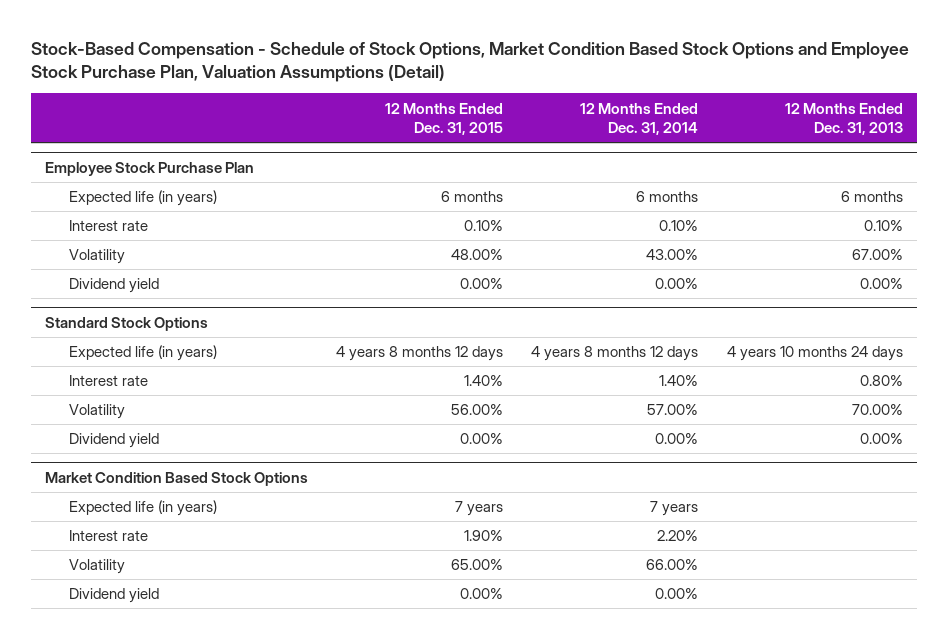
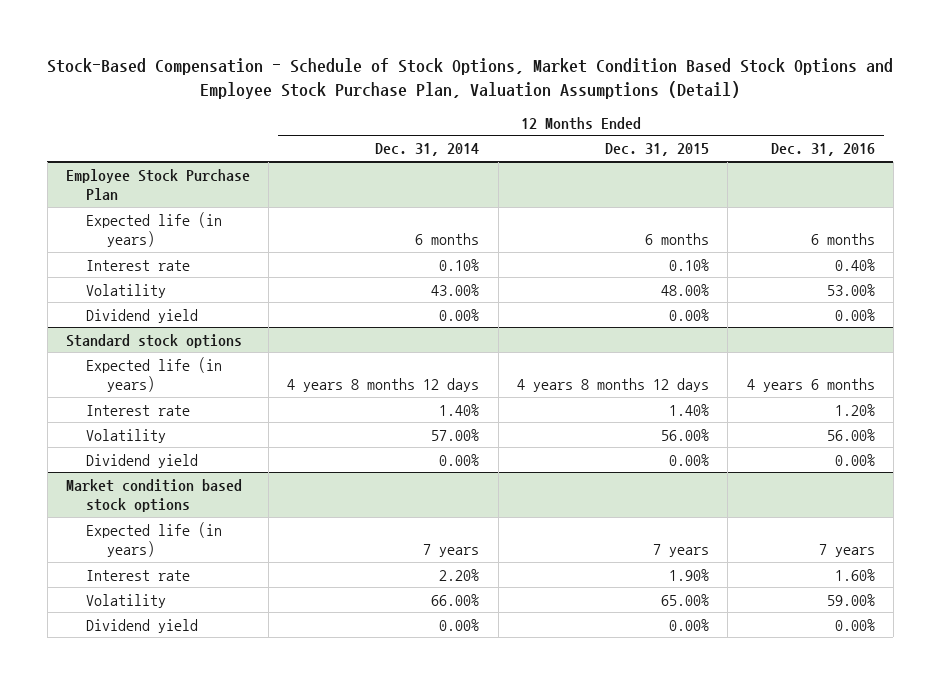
[784,102,903,136] 12 Months Ended Dec. 31, 2013 -> none
none -> [770,143,875,157] Dec. 31, 2016
[45,317,209,332] Standard Stock Options -> [65,333,242,348] Standard stock options
[45,472,309,487] Market Condition Based Stock Options -> [65,478,242,513] Market condition based stock options

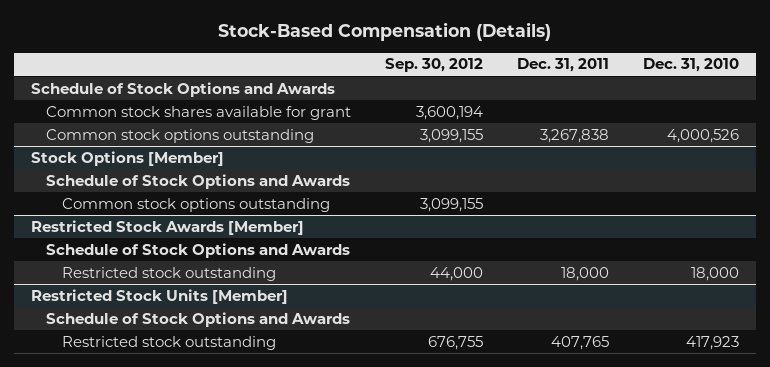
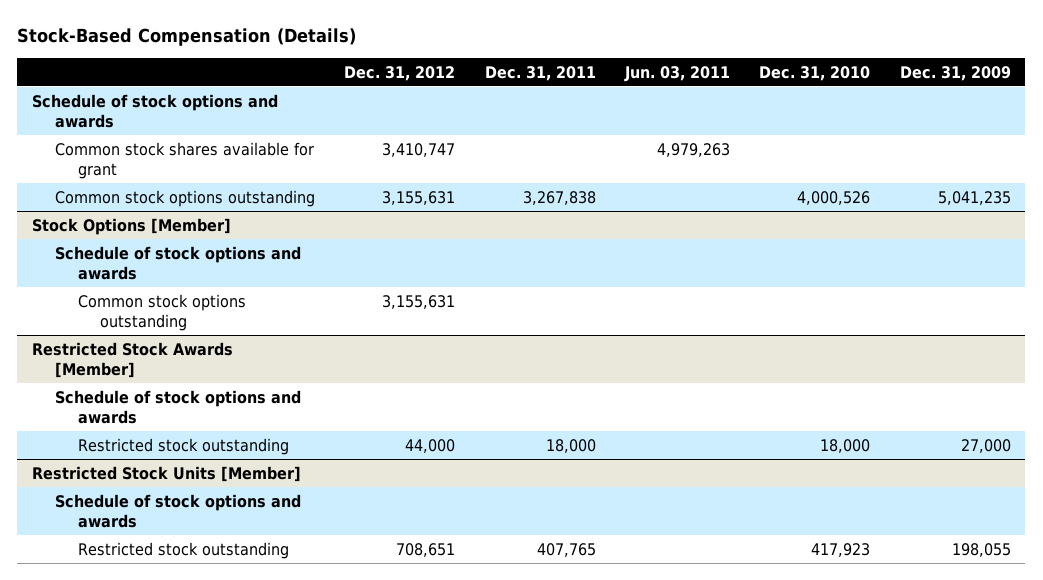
[385,58,484,73] Sep. 30, 2012 -> none
none -> [344,65,456,81] Dec. 31, 2012
none -> [623,65,730,82] Jun. 03, 2011
none -> [899,65,1011,81] Dec. 31, 2009
[30,81,335,97] Schedule of Stock Options and Awards -> [32,93,279,128] Schedule of stock options and awards
[46,173,351,189] Schedule of Stock Options and Awards -> [54,245,301,280] Schedule of stock options and awards
[46,242,351,258] Schedule of Stock Options and Awards -> [54,389,301,424] Schedule of stock options and awards
[46,311,351,327] Schedule of Stock Options and Awards -> [54,493,301,528] Schedule of stock options and awards

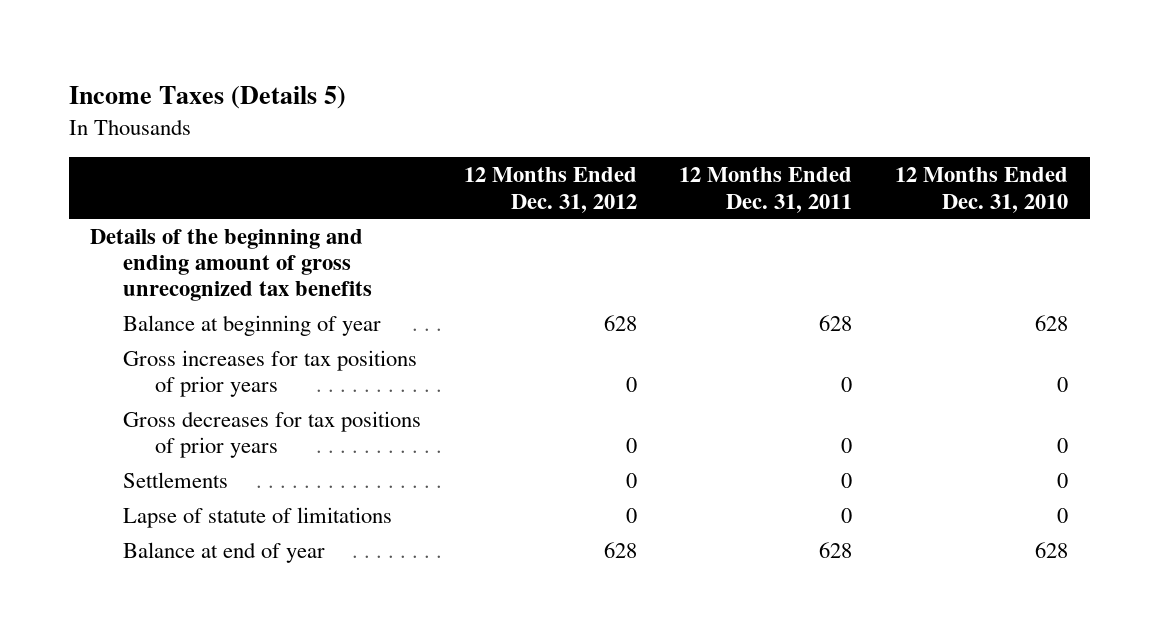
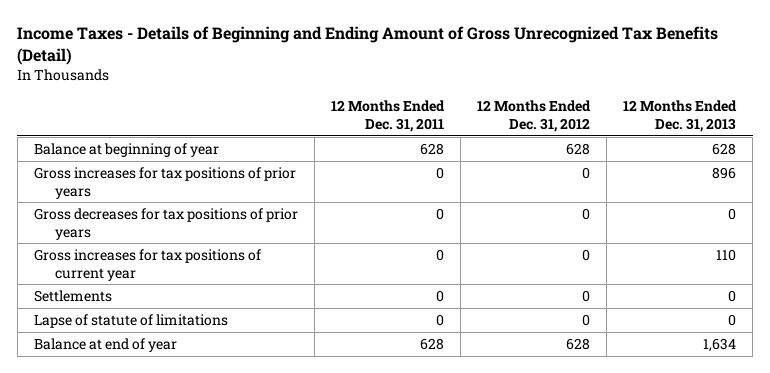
[68,86,346,110] Income Taxes (Details 5) -> [17,26,719,66] Income Taxes - Details of Beginning and Ending Amount of Gross Unrecognized Tax Benefits (Detail)
[895,167,1069,213] 12 Months Ended Dec. 31, 2010 -> none
none -> [623,100,738,133] 12 Months Ended Dec. 31, 2013
[90,228,372,302] Details of the beginning and ending amount of gross unrecognized tax benefits -> none
none -> [33,248,261,281] Gross increases for tax positions of current year

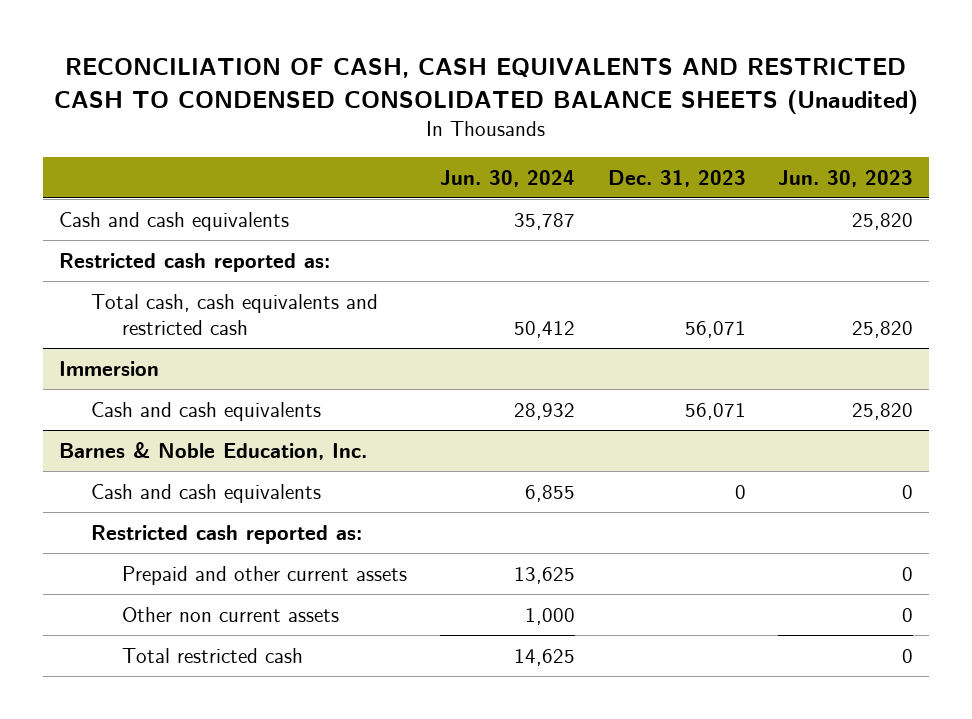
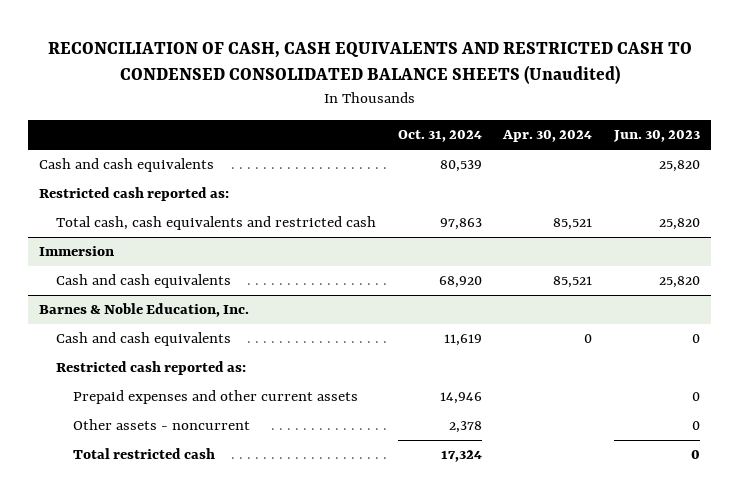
[439,169,575,187] Jun. 30, 2024 -> none
[607,169,746,187] Dec. 31, 2023 -> none
none -> [397,130,482,143] Oct. 31, 2024
none -> [502,130,593,143] Apr. 30, 2024
[122,565,408,585] Prepaid and other current assets -> [73,390,359,405] Prepaid expenses and other current assets
[122,606,340,622] Other non current assets -> [73,419,251,431] Other assets - noncurrent

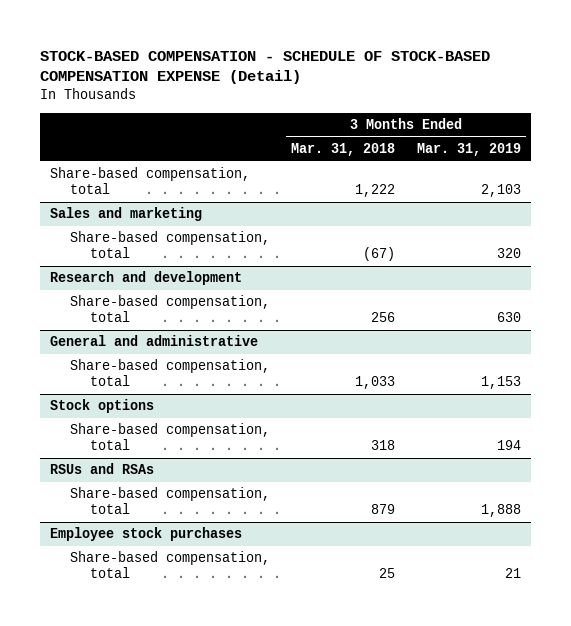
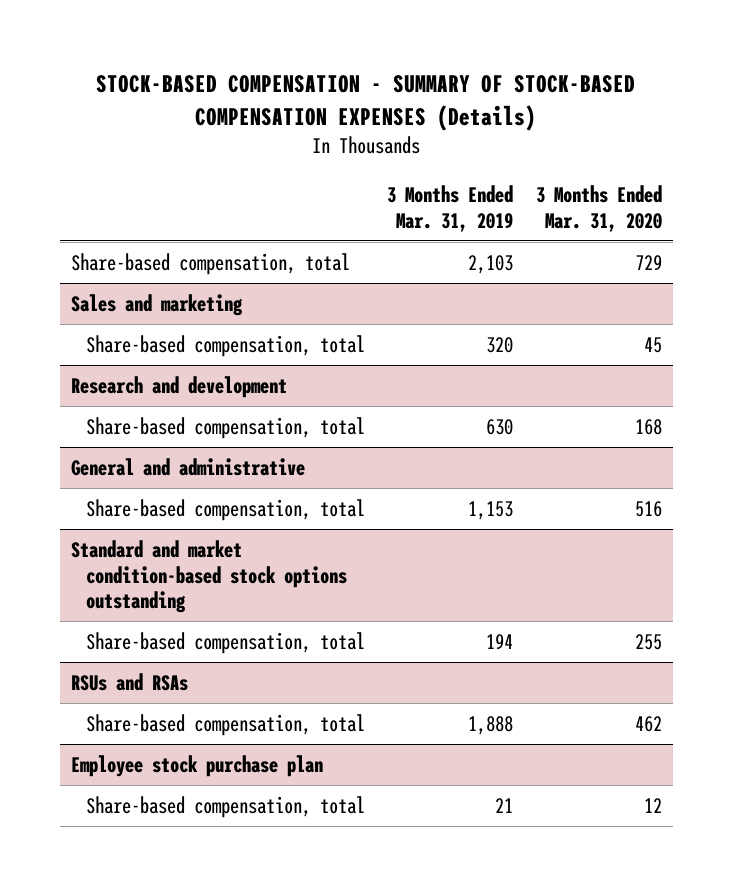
[39,50,490,85] STOCK-BASED COMPENSATION - SCHEDULE OF STOCK-BASED COMPENSATION EXPENSE (Detail) -> [96,75,636,131] STOCK-BASED COMPENSATION - SUMMARY OF STOCK-BASED COMPENSATION EXPENSES (Details)
[291,143,396,157] Mar. 31, 2018 -> none
none -> [535,184,662,232] 3 Months Ended Mar. 31, 2020
[50,399,155,414] Stock options -> [70,539,348,614] Standard and market condition-based stock options outstanding
[50,527,243,542] Employee stock purchases -> [70,754,323,777] Employee stock purchase plan

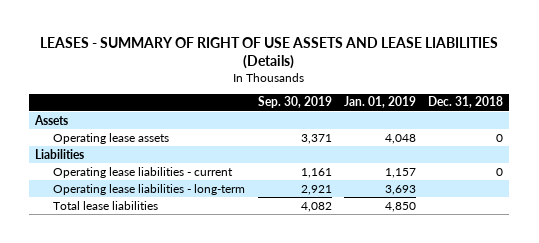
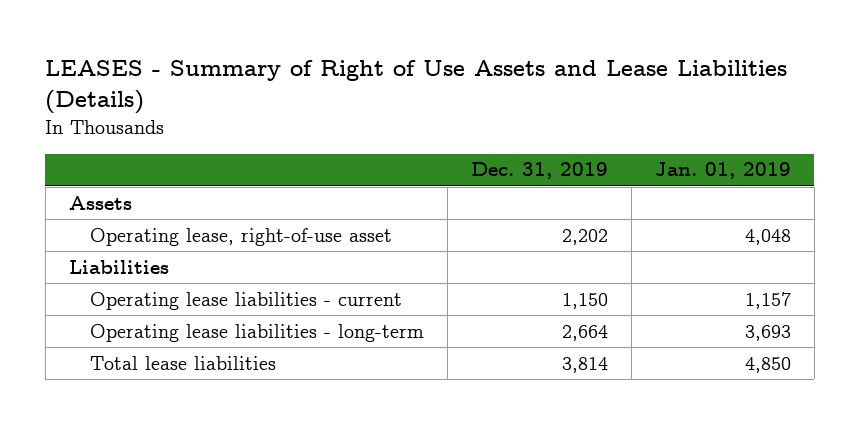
[40,36,499,69] LEASES - SUMMARY OF RIGHT OF USE ASSETS AND LEASE LIABILITIES (Details) -> [45,60,788,114] LEASES - Summary of Right of Use Assets and Lease Liabilities (Details)
[257,96,332,109] Sep. 30, 2019 -> none
[428,96,504,109] Dec. 31, 2018 -> none
none -> [470,162,608,180] Dec. 31, 2019
[53,132,170,144] Operating lease assets -> [89,227,392,246] Operating lease, right-of-use asset

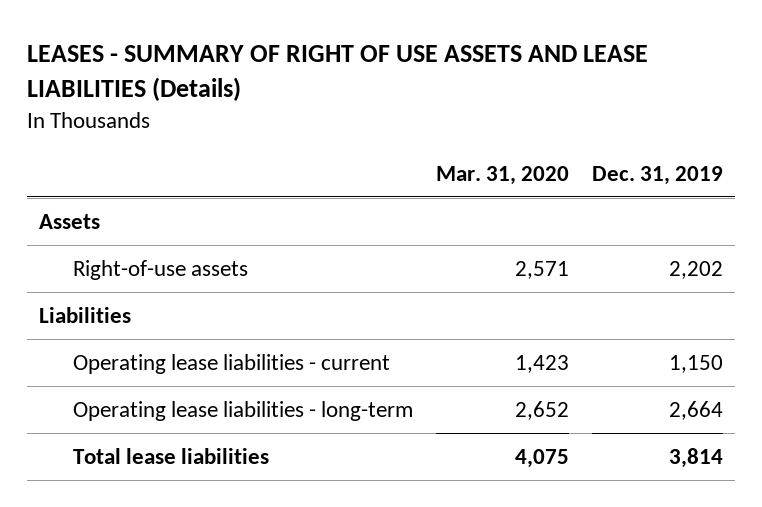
[45,60,788,114] LEASES - Summary of Right of Use Assets and Lease Liabilities (Details) -> [27,45,649,102] LEASES - SUMMARY OF RIGHT OF USE ASSETS AND LEASE LIABILITIES (Details)
[654,162,791,180] Jan. 01, 2019 -> none
none -> [436,165,570,185] Mar. 31, 2020
[89,227,392,246] Operating lease, right-of-use asset -> [73,259,249,280] Right-of-use assets

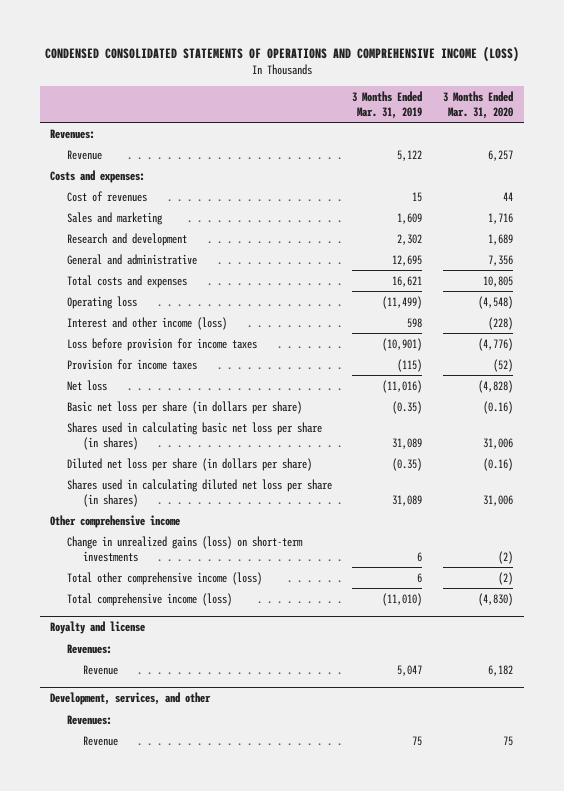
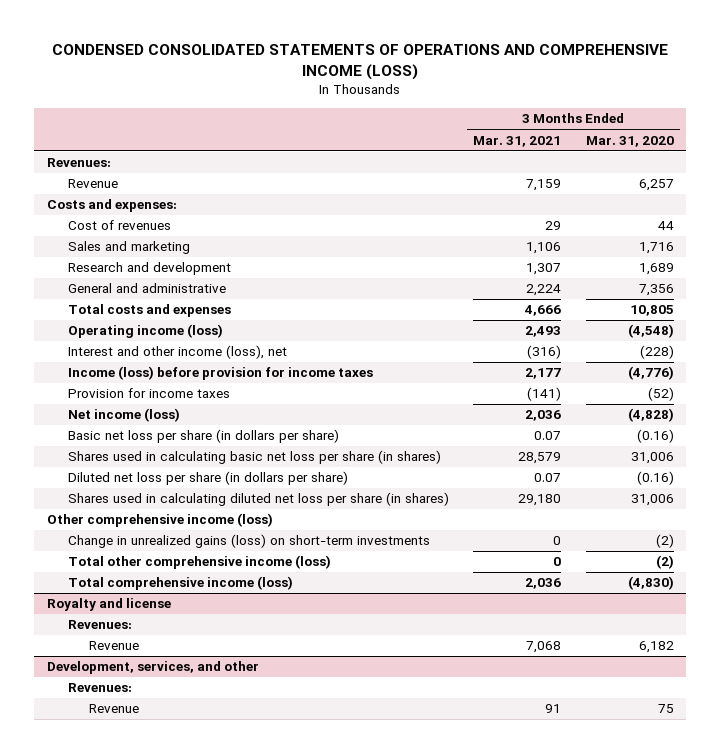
[352,90,423,119] 3 Months Ended Mar. 31, 2019 -> none
none -> [473,135,562,147] Mar. 31, 2021
[66,295,137,309] Operating loss -> [67,324,223,339] Operating income (loss)
[66,316,227,330] Interest and other income (loss) -> [67,345,287,360] Interest and other income (loss), net
[66,337,257,351] Loss before provision for income taxes -> [67,366,373,381] Income (loss) before provision for income taxes
[66,379,107,391] Net loss -> [67,408,180,423] Net income (loss)
[50,514,181,528] Other comprehensive income -> [46,513,273,528] Other comprehensive income (loss)

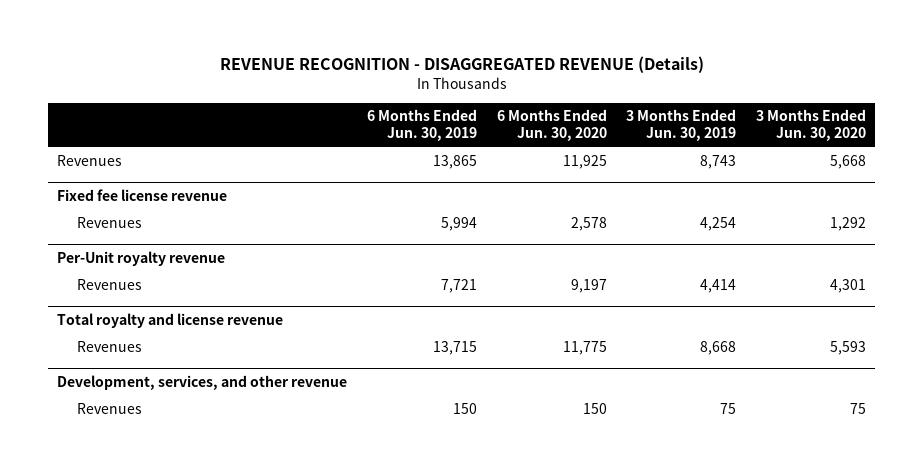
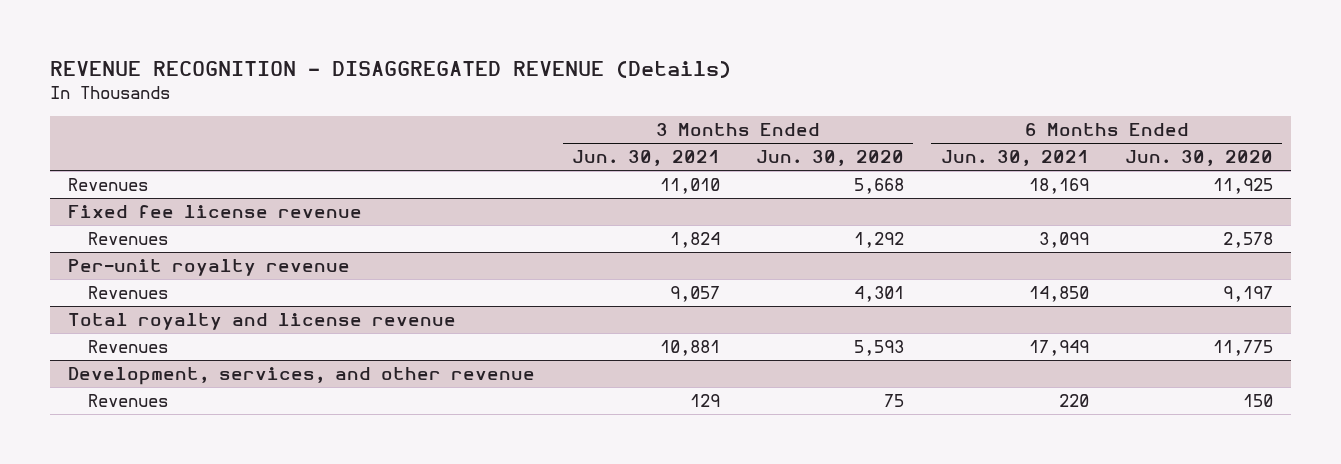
[366,109,477,142] 6 Months Ended Jun. 30, 2019 -> none
[626,109,737,142] 3 Months Ended Jun. 30, 2019 -> none
none -> [571,149,720,166] Jun. 30, 2021
none -> [940,149,1089,166] Jun. 30, 2021
[57,250,226,266] Per-Unit royalty revenue -> [68,258,351,276] Per-unit royalty revenue

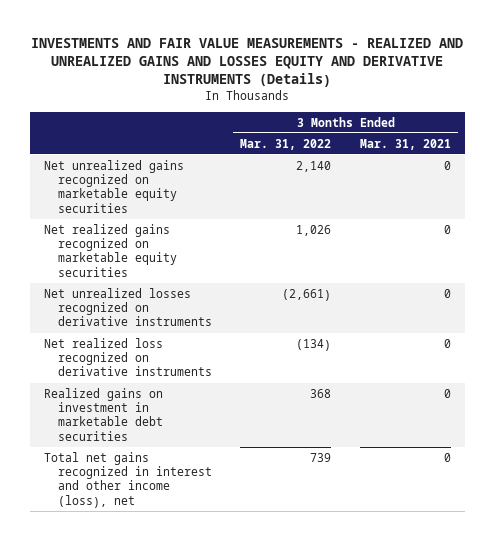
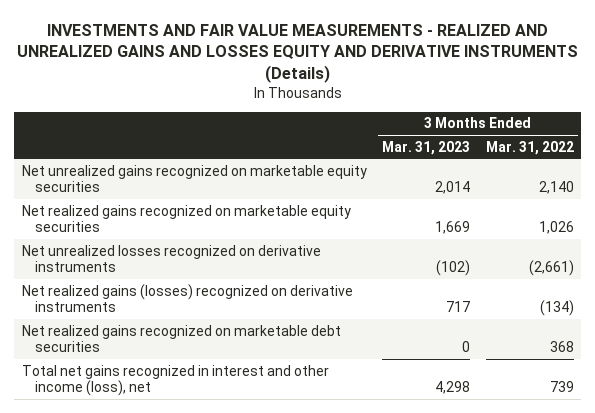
[359,138,451,150] Mar. 31, 2021 -> none
none -> [382,140,471,155] Mar. 31, 2023
[43,337,213,377] Net realized loss recognized on derivative instruments -> [21,283,353,313] Net realized gains (losses) recognized on derivative instruments
[43,387,164,441] Realized gains on investment in marketable debt securities -> [21,324,341,353] Net realized gains recognized on marketable debt securities

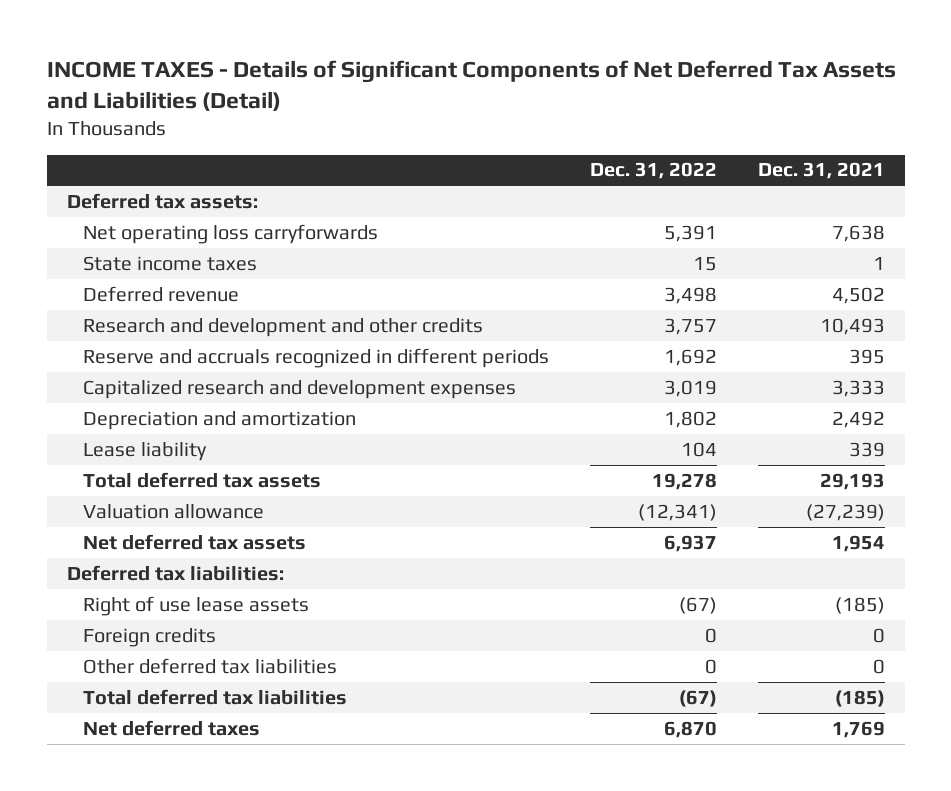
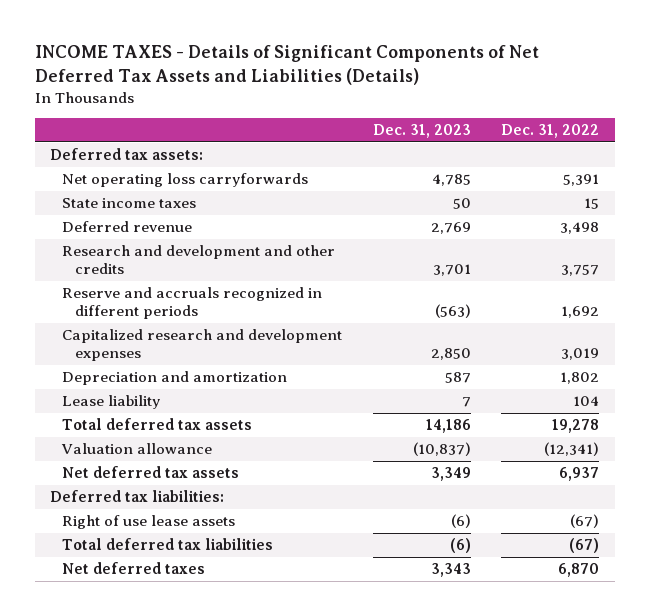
[46,60,896,112] INCOME TAXES - Details of Significant Components of Net Deferred Tax Assets and Liabilities (Detail) -> [34,45,539,86] INCOME TAXES - Details of Significant Components of Net Deferred Tax Assets and Liabilities (Details)
[757,162,885,180] Dec. 31, 2021 -> none
none -> [372,124,471,139] Dec. 31, 2023
[83,627,217,647] Foreign credits -> none
[83,657,338,674] Other deferred tax liabilities -> none

